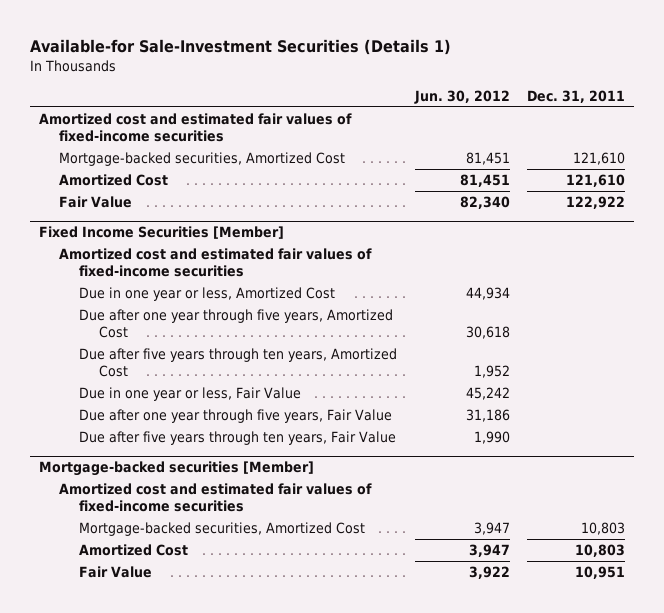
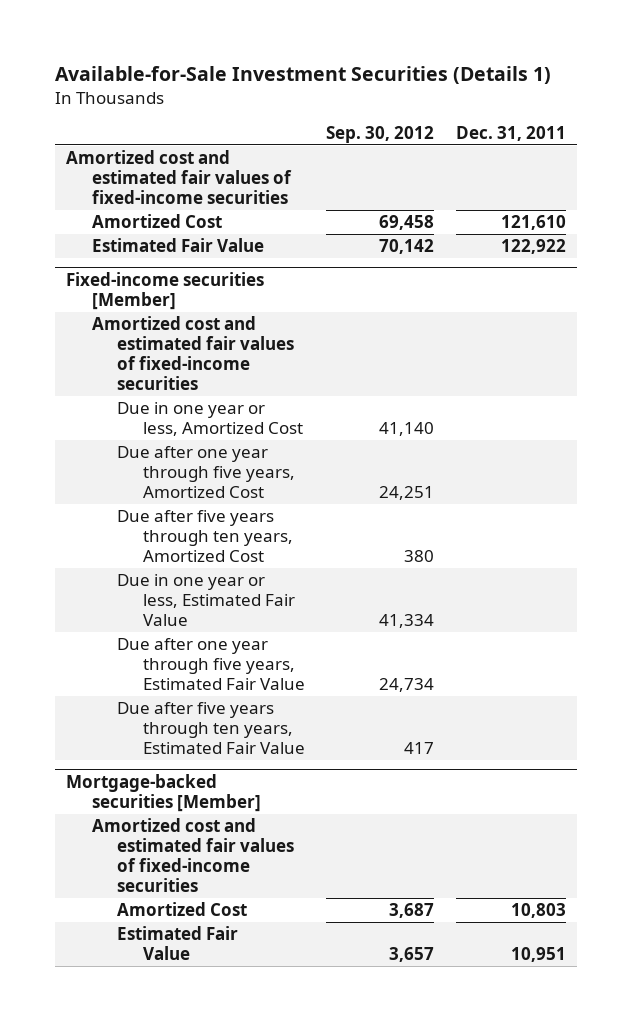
[29,38,451,55] Available-for Sale-Investment Securities (Details 1) -> [55,66,552,85] Available-for-Sale Investment Securities (Details 1)
[413,89,510,104] Jun. 30, 2012 -> none
none -> [326,125,435,143] Sep. 30, 2012
[58,152,345,167] Mortgage-backed securities, Amortized Cost -> none
[58,196,132,209] Fair Value -> [91,238,264,253] Estimated Fair Value
[38,226,284,240] Fixed Income Securities [Member] -> [65,272,264,311] Fixed-income securities [Member]
[78,387,301,402] Due in one year or less, Fair Value -> [117,574,296,626] Due in one year or less, Estimated Fair Value
[78,409,392,424] Due after one year through five years, Fair Value -> [117,638,306,690] Due after one year through five years, Estimated Fair Value
[78,431,396,446] Due after five years through ten years, Fair Value -> [117,702,306,754] Due after five years through ten years, Estimated Fair Value
[78,522,365,537] Mortgage-backed securities, Amortized Cost -> none
[78,566,152,579] Fair Value -> [117,926,239,961] Estimated Fair Value

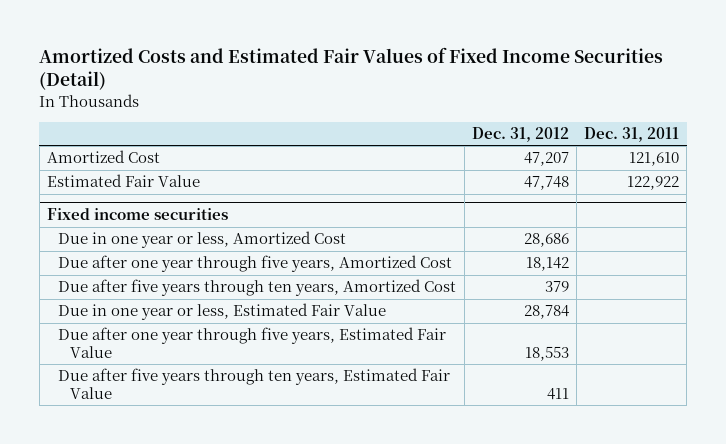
[55,66,552,85] Available-for-Sale Investment Securities (Details 1) -> [39,46,664,91] Amortized Costs and Estimated Fair Values of Fixed Income Securities (Detail)
[326,125,435,143] Sep. 30, 2012 -> none
none -> [471,127,569,143] Dec. 31, 2012
[65,150,292,204] Amortized cost and estimated fair values of fixed-income securities -> none
[91,316,295,390] Amortized cost and estimated fair values of fixed-income securities -> none
[65,272,264,311] Fixed-income securities [Member] -> [47,208,229,221] Fixed income securities
[65,774,261,813] Mortgage-backed securities [Member] -> none
[91,818,295,892] Amortized cost and estimated fair values of fixed-income securities -> none
[117,902,248,917] Amortized Cost -> none
[117,926,239,961] Estimated Fair Value -> none

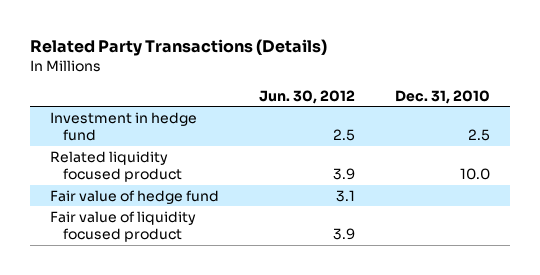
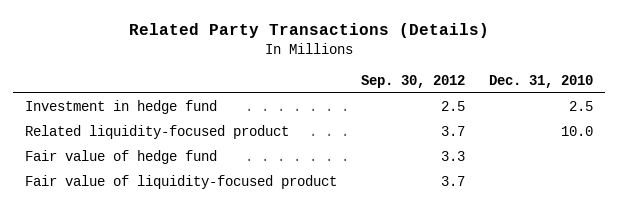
[259,89,356,104] Jun. 30, 2012 -> none
none -> [361,74,466,88] Sep. 30, 2012
[50,150,182,183] Related liquidity focused product -> [25,124,290,139] Related liquidity-focused product
[50,210,197,243] Fair value of liquidity focused product -> [25,174,338,189] Fair value of liquidity-focused product

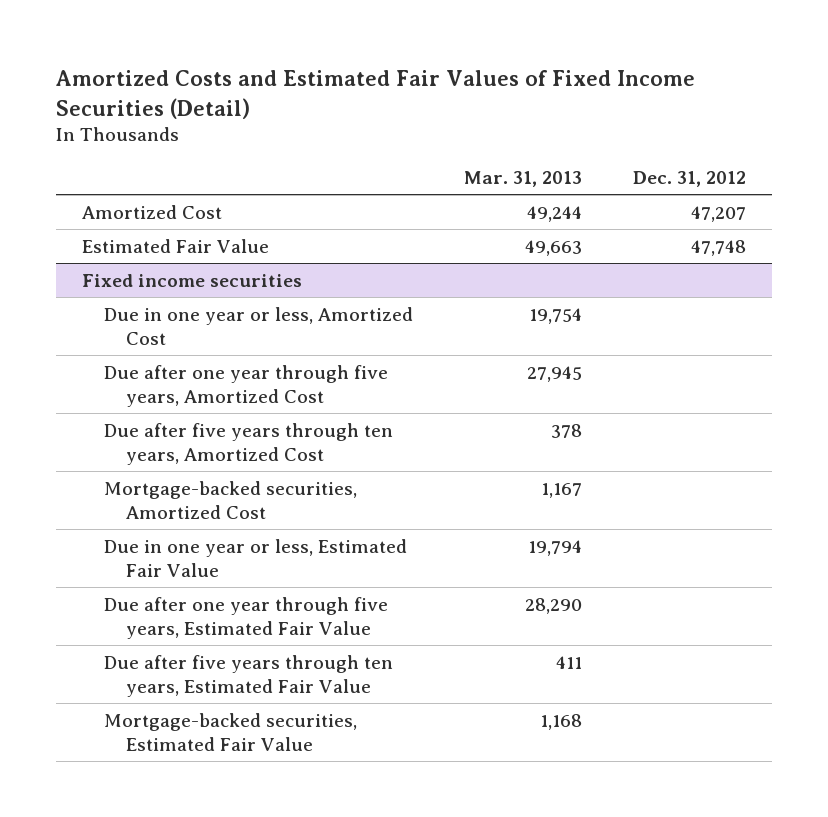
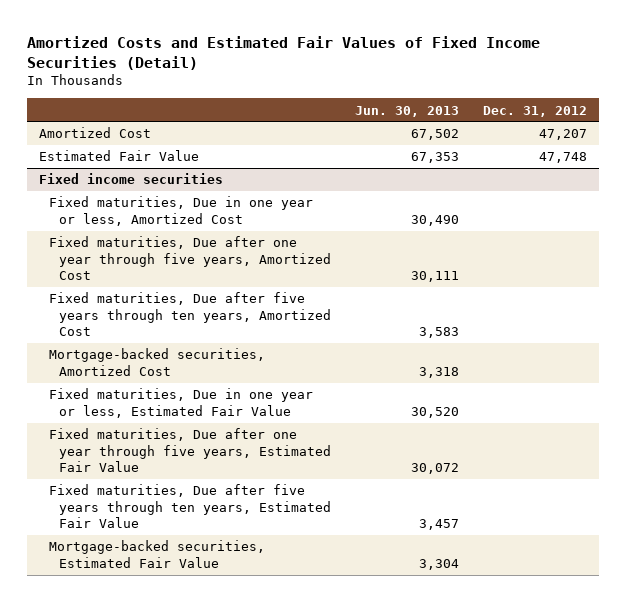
[464,171,583,188] Mar. 31, 2013 -> none
none -> [354,105,459,117] Jun. 30, 2013
[104,306,414,346] Due in one year or less, Amortized Cost -> [49,196,314,226] Fixed maturities, Due in one year or less, Amortized Cost
[104,364,389,408] Due after one year through five years, Amortized Cost -> [49,236,331,281] Fixed maturities, Due after one year through five years, Amortized Cost
[104,422,394,466] Due after five years through ten years, Amortized Cost -> [49,292,331,337] Fixed maturities, Due after five years through ten years, Amortized Cost
[104,538,408,578] Due in one year or less, Estimated Fair Value -> [49,388,314,418] Fixed maturities, Due in one year or less, Estimated Fair Value
[104,596,389,640] Due after one year through five years, Estimated Fair Value -> [49,428,331,473] Fixed maturities, Due after one year through five years, Estimated Fair Value
[104,654,394,698] Due after five years through ten years, Estimated Fair Value -> [49,484,331,529] Fixed maturities, Due after five years through ten years, Estimated Fair Value

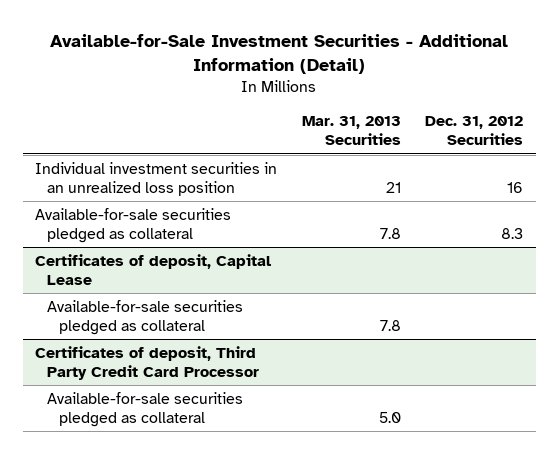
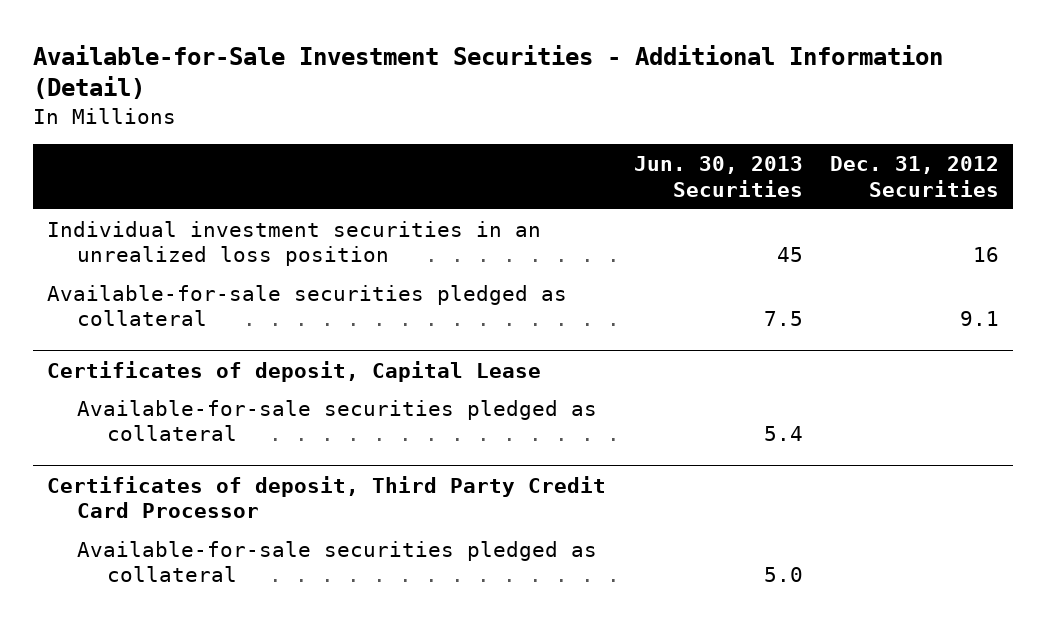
[301,116,401,146] Mar. 31, 2013 Securities -> none
none -> [633,156,803,197] Jun. 30, 2013 Securities
[501,227,524,239] 8.3 -> [959,311,999,327] 9.1

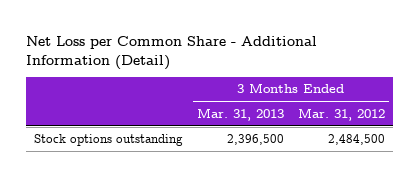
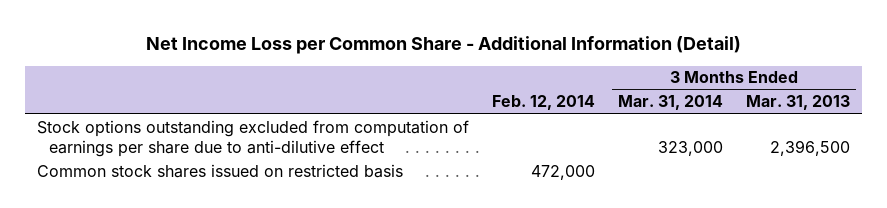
[26,35,318,70] Net Loss per Common Share - Additional Information (Detail) -> [145,35,741,54] Net Income Loss per Common Share - Additional Information (Detail)
[298,107,386,121] Mar. 31, 2012 -> none
none -> [491,95,595,111] Feb. 12, 2014
none -> [618,95,724,111] Mar. 31, 2014
[33,134,183,147] Stock options outstanding -> [36,119,469,157] Stock options outstanding excluded from computation of earnings per share due to anti-dilutive effect
none -> [36,163,403,178] Common stock shares issued on restricted basis

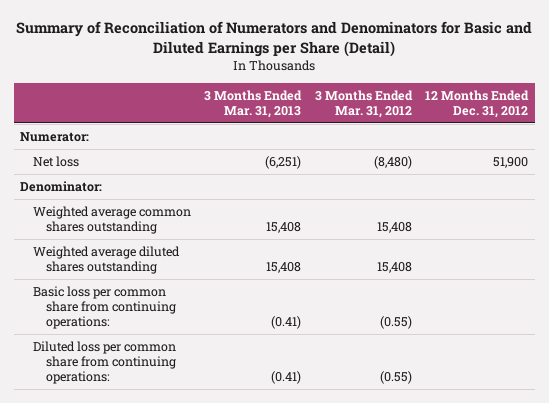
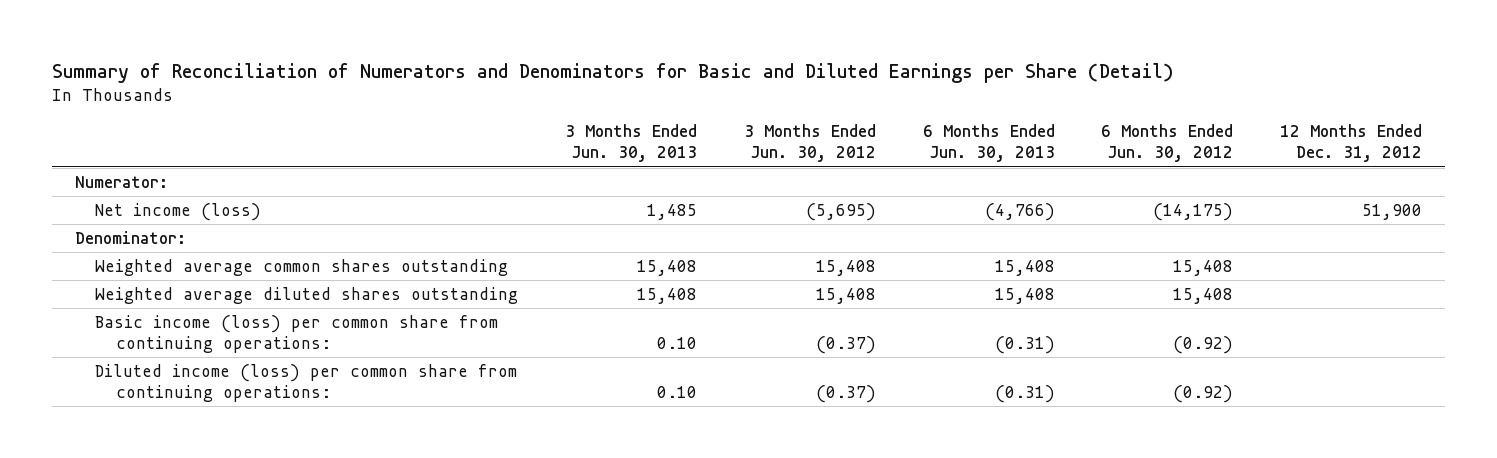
[204,89,303,119] 3 Months Ended Mar. 31, 2013 -> none
[314,89,413,119] 3 Months Ended Mar. 31, 2012 -> none
none -> [565,124,698,163] 3 Months Ended Jun. 30, 2013
none -> [743,124,876,163] 3 Months Ended Jun. 30, 2012
none -> [922,124,1055,163] 6 Months Ended Jun. 30, 2013
none -> [1101,124,1234,163] 6 Months Ended Jun. 30, 2012
[32,155,79,167] Net loss -> [95,202,262,221] Net income (loss)
[32,285,176,330] Basic loss per common share from continuing operations: -> [95,314,499,353] Basic income (loss) per common share from continuing operations:
[32,340,176,385] Diluted loss per common share from continuing operations: -> [95,363,518,402] Diluted income (loss) per common share from continuing operations:

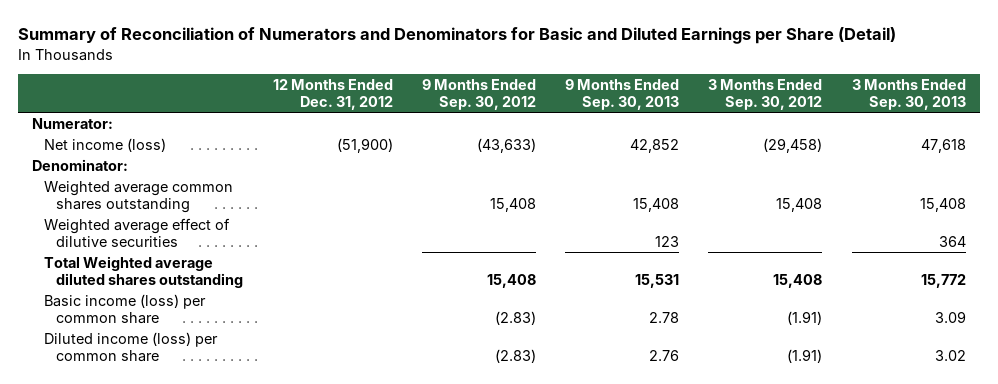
[565,124,698,163] 3 Months Ended Jun. 30, 2013 -> none
[743,124,876,163] 3 Months Ended Jun. 30, 2012 -> none
[922,124,1055,163] 6 Months Ended Jun. 30, 2013 -> none
[1101,124,1234,163] 6 Months Ended Jun. 30, 2012 -> none
none -> [421,78,536,110] 9 Months Ended Sep. 30, 2012
none -> [565,78,680,110] 9 Months Ended Sep. 30, 2013
none -> [708,78,823,110] 3 Months Ended Sep. 30, 2012
none -> [851,78,966,110] 3 Months Ended Sep. 30, 2013
[1362,203,1423,220] 51,900 -> [336,137,393,153] (51,900)
none -> [44,217,231,247] Weighted average effect of dilutive securities
[95,286,519,304] Weighted average diluted shares outstanding -> [44,255,244,288] Total Weighted average diluted shares outstanding
[95,314,499,353] Basic income (loss) per common share from continuing operations: -> [44,293,207,324] Basic income (loss) per common share
[95,363,518,402] Diluted income (loss) per common share from continuing operations: -> [44,331,219,362] Diluted income (loss) per common share

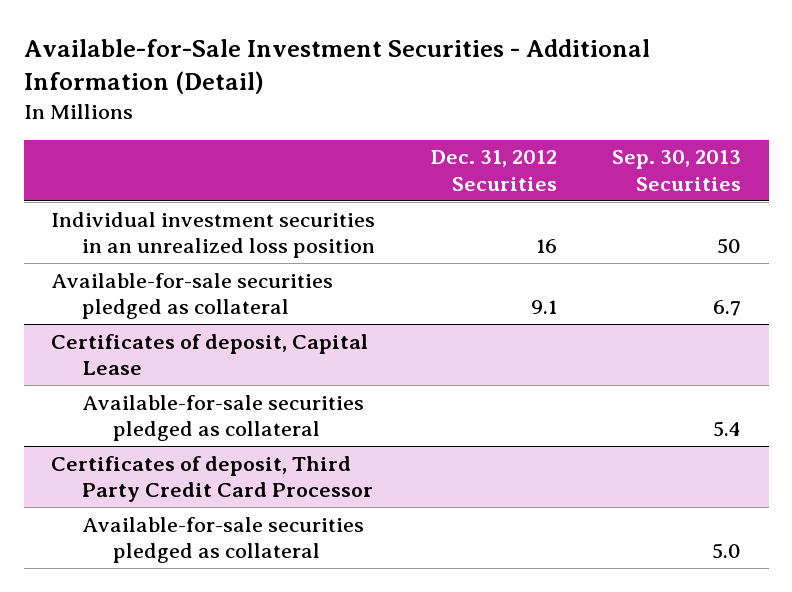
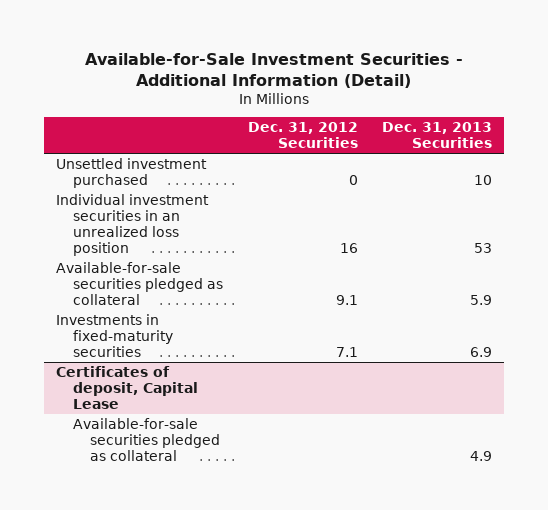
[611,150,741,191] Sep. 30, 2013 Securities -> none
none -> [381,122,492,149] Dec. 31, 2013 Securities
none -> [56,157,208,188] Unsettled investment purchased
none -> [56,313,174,357] Investments in fixed-maturity securities
[51,455,374,502] Certificates of deposit, Third Party Credit Card Processor -> none
[82,516,365,563] Available-for-sale securities pledged as collateral -> none

